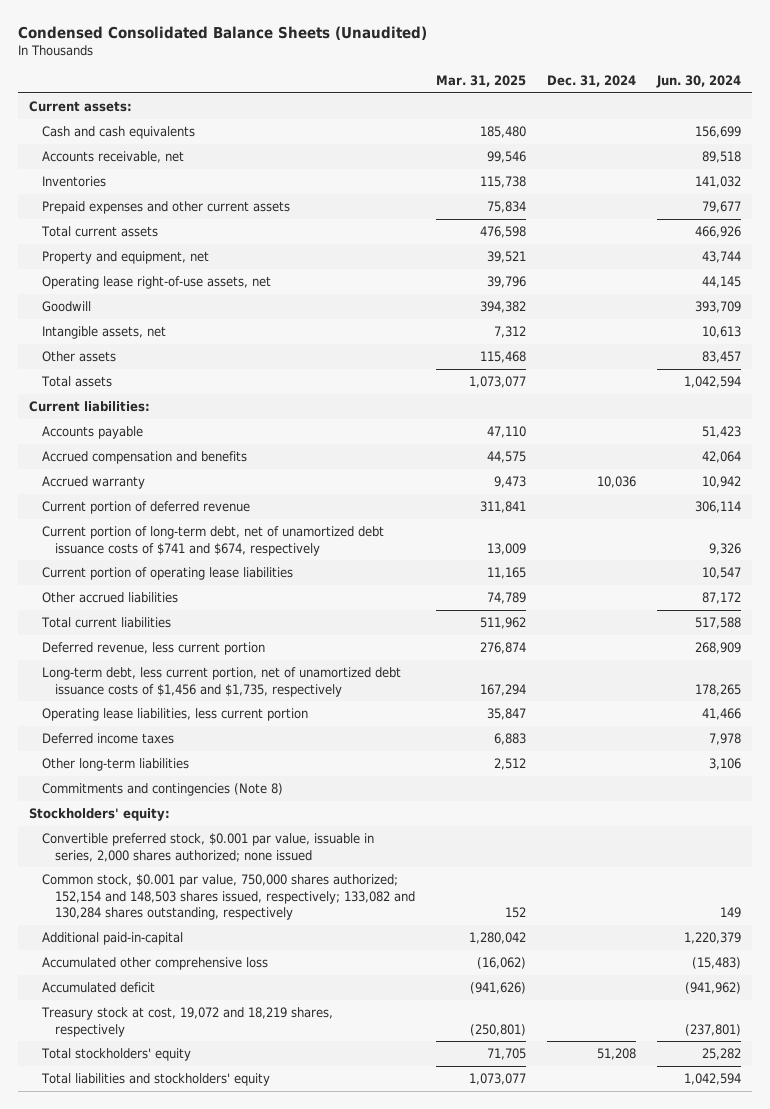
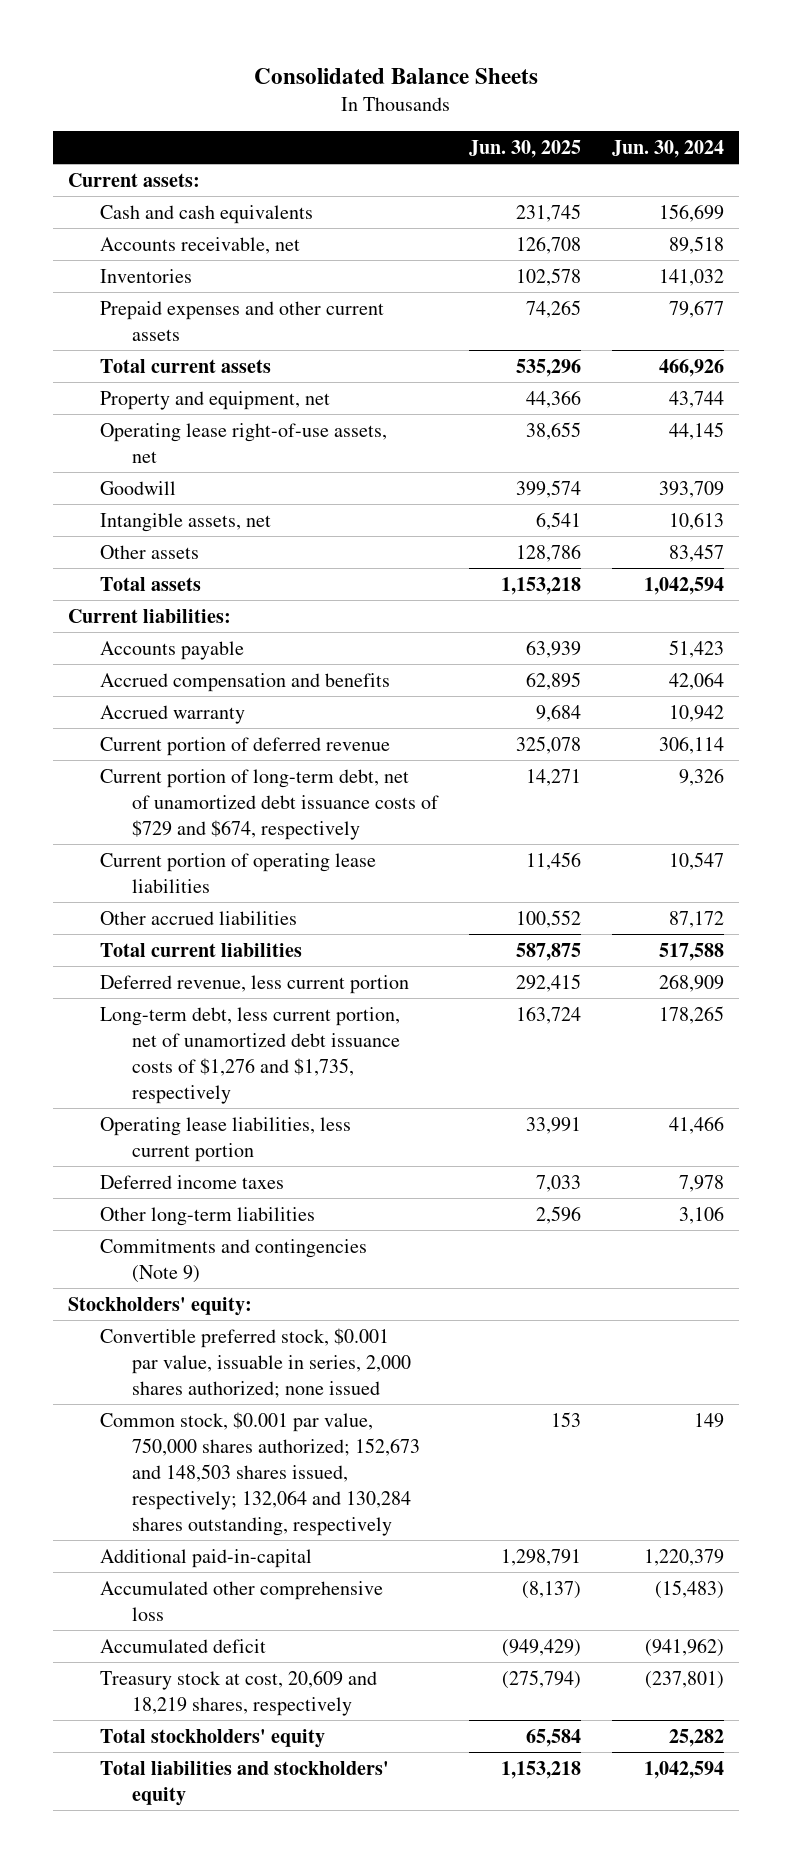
[18,26,428,41] Condensed Consolidated Balance Sheets (Unaudited) -> [254,68,539,85] Consolidated Balance Sheets
[436,75,527,88] Mar. 31, 2025 -> none
[547,75,637,88] Dec. 31, 2024 -> none
none -> [468,139,581,158] Jun. 30, 2025
[41,525,384,556] Current portion of long-term debt, net of unamortized debt issuance costs of $741 and $674, respectively -> [100,768,439,840] Current portion of long-term debt, net of unamortized debt issuance costs of $729 and $674, respectively
[41,666,401,697] Long-term debt, less current portion, net of unamortized debt issuance costs of $1,456 and $1,735, respectively -> [100,1006,401,1104] Long-term debt, less current portion, net of unamortized debt issuance costs of $1,276 and $1,735, respectively
[41,782,283,796] Commitments and contingencies (Note 8) -> [100,1238,368,1283] Commitments and contingencies (Note 9)
[41,873,415,921] Common stock, $0.001 par value, 750,000 shares authorized; 152,154 and 148,503 shares issued, respectively; 133,082 and 130,284 shares outstanding, respectively -> [100,1411,420,1536] Common stock, $0.001 par value, 750,000 shares authorized; 152,673 and 148,503 shares issued, respectively; 132,064 and 130,284 shares outstanding, respectively
[40,1006,333,1037] Treasury stock at cost, 19,072 and 18,219 shares, respectively -> [100,1669,378,1716] Treasury stock at cost, 20,609 and 18,219 shares, respectively

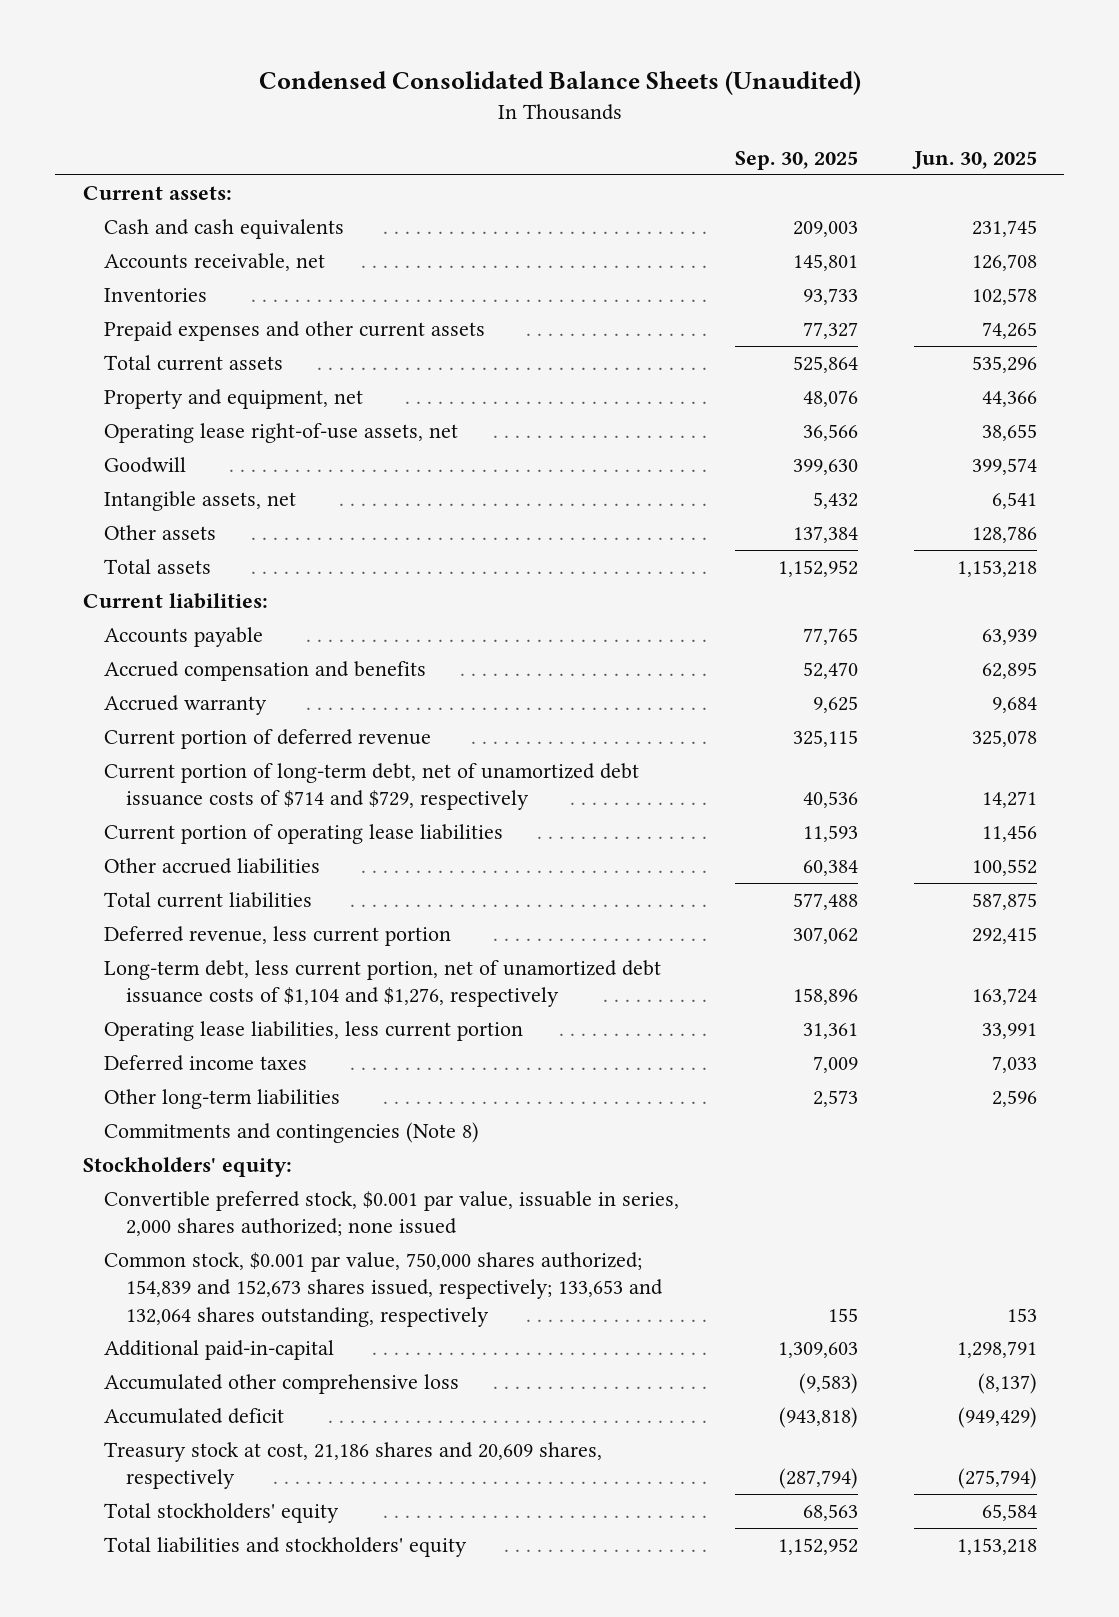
[254,68,539,85] Consolidated Balance Sheets -> [258,71,861,96] Condensed Consolidated Balance Sheets (Unaudited)
[611,139,724,158] Jun. 30, 2024 -> none
none -> [735,151,859,171] Sep. 30, 2025
[100,768,439,840] Current portion of long-term debt, net of unamortized debt issuance costs of $729 and $674, respectively -> [104,762,640,811] Current portion of long-term debt, net of unamortized debt issuance costs of $714 and $729, respectively
[100,1006,401,1104] Long-term debt, less current portion, net of unamortized debt issuance costs of $1,276 and $1,735, respectively -> [104,959,662,1008] Long-term debt, less current portion, net of unamortized debt issuance costs of $1,104 and $1,276, respectively
[100,1238,368,1283] Commitments and contingencies (Note 9) -> [104,1121,480,1143] Commitments and contingencies (Note 8)
[100,1411,420,1536] Common stock, $0.001 par value, 750,000 shares authorized; 152,673 and 148,503 shares issued, respectively; 132,064 and 130,284 shares outstanding, respectively -> [104,1251,664,1327] Common stock, $0.001 par value, 750,000 shares authorized; 154,839 and 152,673 shares issued, respectively; 133,653 and 132,064 shares outstanding, respectively
[100,1669,378,1716] Treasury stock at cost, 20,609 and 18,219 shares, respectively -> [104,1441,603,1490] Treasury stock at cost, 21,186 shares and 20,609 shares, respectively

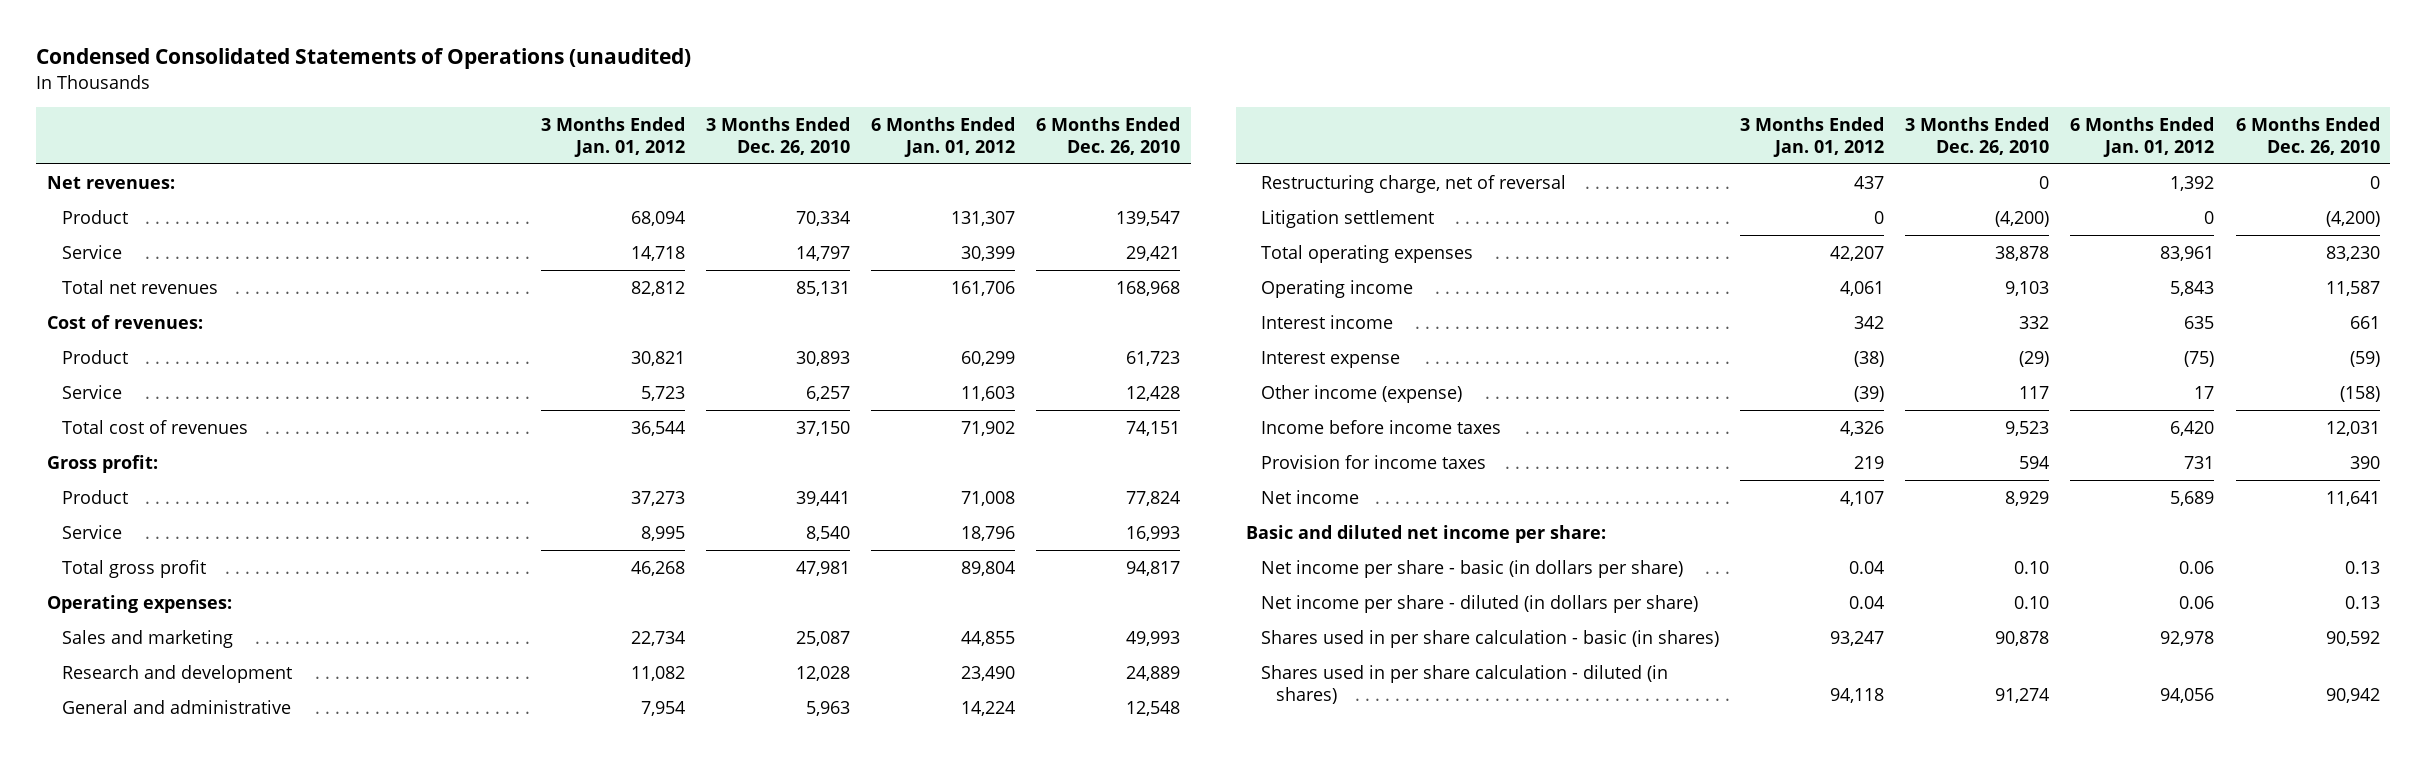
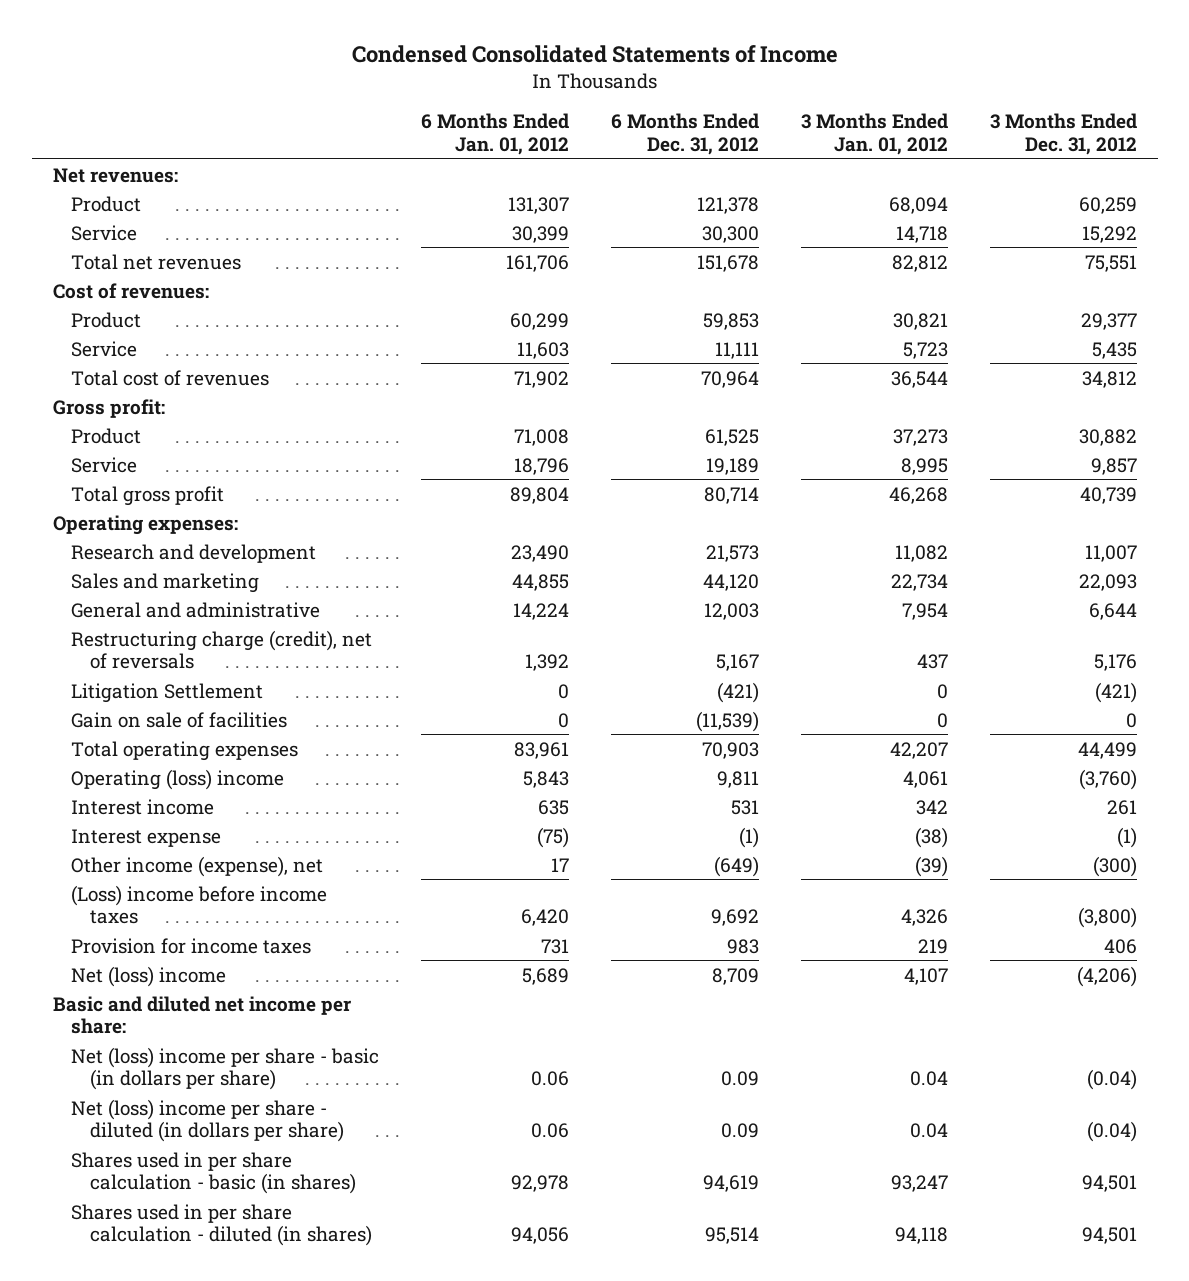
[36,48,692,70] Condensed Consolidated Statements of Operations (unaudited) -> [351,44,838,63] Condensed Consolidated Statements of Income
[705,117,850,155] 3 Months Ended Dec. 26, 2010 -> none
[1035,117,1180,155] 6 Months Ended Dec. 26, 2010 -> none
none -> [610,113,759,156] 6 Months Ended Dec. 31, 2012
none -> [989,113,1137,156] 3 Months Ended Dec. 31, 2012
[61,630,233,649] Sales and marketing -> [71,572,260,593] Sales and marketing
[1261,175,1567,194] Restructuring charge, net of reversal -> [71,629,373,670] Restructuring charge (credit), net of reversals
[1261,210,1435,229] Litigation settlement -> [71,682,264,703] Litigation Settlement
none -> [71,711,288,728] Gain on sale of facilities
[1261,280,1414,299] Operating income -> [71,768,285,790] Operating (loss) income
[1261,385,1463,404] Other income (expense) -> [71,855,324,877] Other income (expense), net
[1261,420,1502,435] Income before income taxes -> [71,884,328,925] (Loss) income before income taxes
[1261,490,1360,505] Net income -> [71,965,227,987] Net (loss) income
[1261,560,1684,579] Net income per share - basic (in dollars per share) -> [71,1046,380,1091] Net (loss) income per share - basic (in dollars per share)
[1261,595,1699,614] Net income per share - diluted (in dollars per share) -> [71,1098,344,1143] Net (loss) income per share - diluted (in dollars per share)

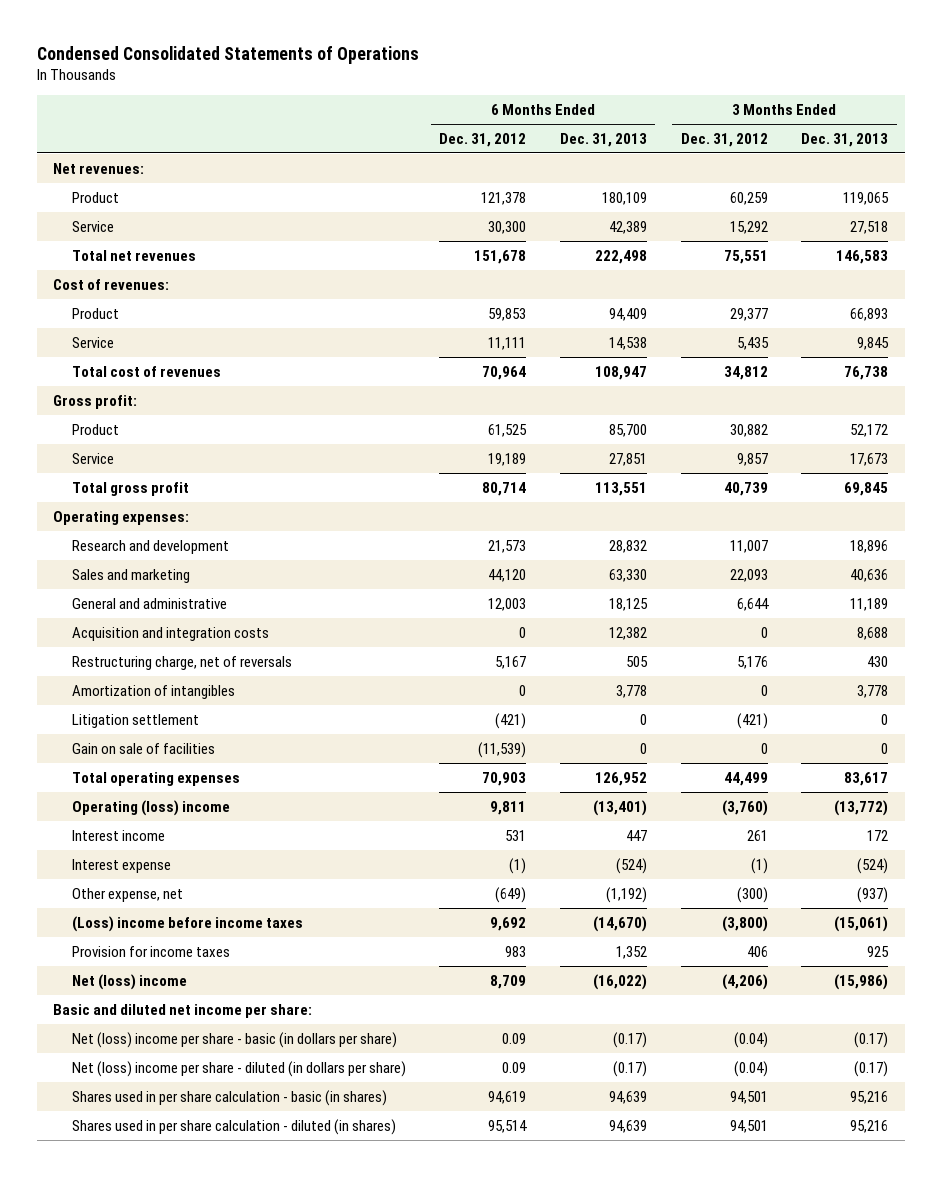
[351,44,838,63] Condensed Consolidated Statements of Income -> [36,46,419,65] Condensed Consolidated Statements of Operations
[421,113,570,156] 6 Months Ended Jan. 01, 2012 -> none
[800,113,948,156] 3 Months Ended Jan. 01, 2012 -> none
none -> [559,132,647,147] Dec. 31, 2013
none -> [801,132,889,147] Dec. 31, 2013
none -> [71,626,269,641] Acquisition and integration costs
[71,629,373,670] Restructuring charge (credit), net of reversals -> [71,655,292,670] Restructuring charge, net of reversals
none -> [71,684,235,699] Amortization of intangibles
[71,682,264,703] Litigation Settlement -> [71,713,199,728] Litigation settlement
[71,855,324,877] Other income (expense), net -> [71,887,183,902] Other expense, net

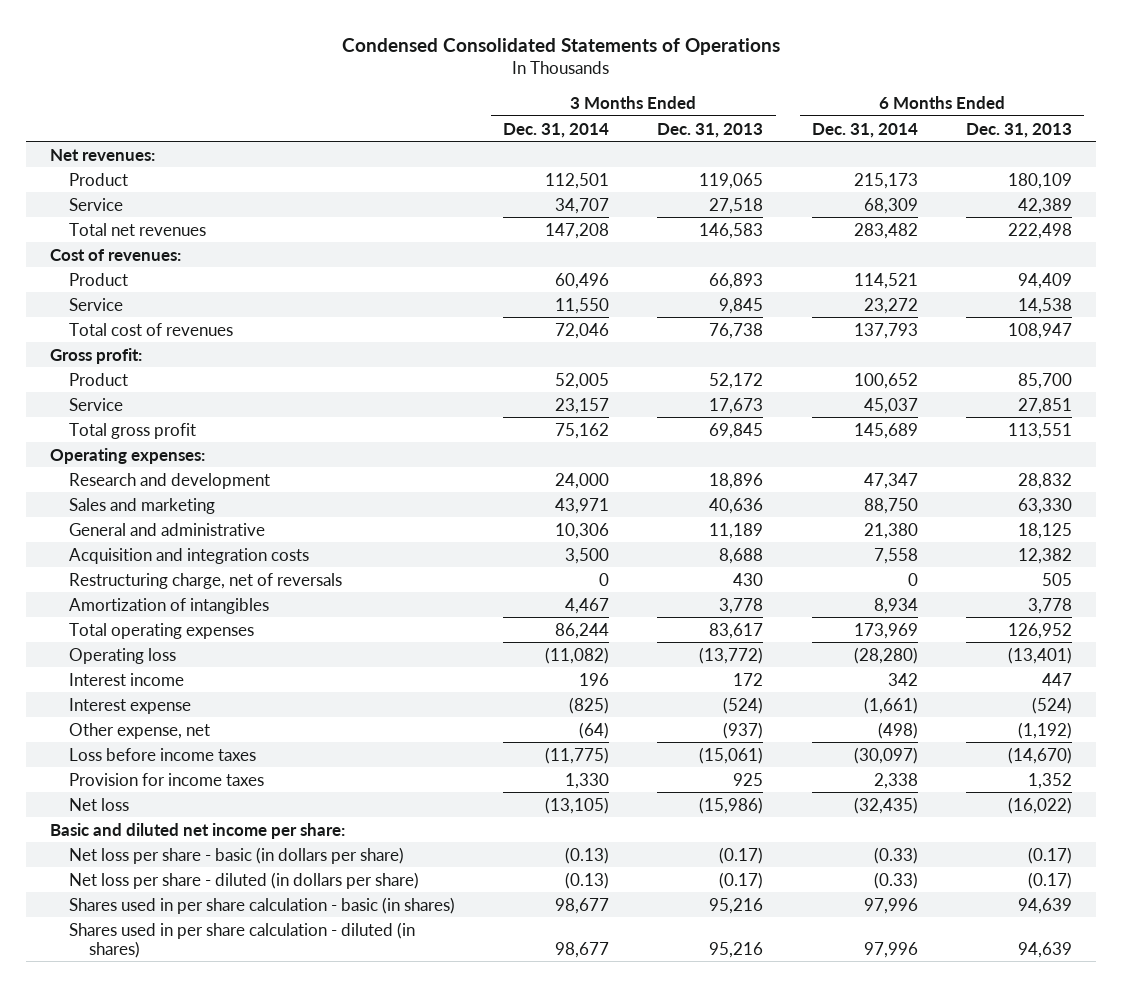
[439,132,527,147] Dec. 31, 2012 -> none
[680,132,768,147] Dec. 31, 2012 -> none
none -> [503,122,610,138] Dec. 31, 2014
none -> [811,122,918,138] Dec. 31, 2014
[71,713,199,728] Litigation settlement -> none
[71,742,215,754] Gain on sale of facilities -> none
[71,799,230,816] Operating (loss) income -> [69,647,177,664] Operating loss
[71,915,303,932] (Loss) income before income taxes -> [69,747,257,761] Loss before income taxes
[71,973,187,990] Net (loss) income -> [69,797,130,811] Net loss
[71,1031,397,1048] Net (loss) income per share - basic (in dollars per share) -> [69,846,405,864] Net loss per share - basic (in dollars per share)
[71,1060,406,1077] Net (loss) income per share - diluted (in dollars per share) -> [69,871,420,889] Net loss per share - diluted (in dollars per share)

